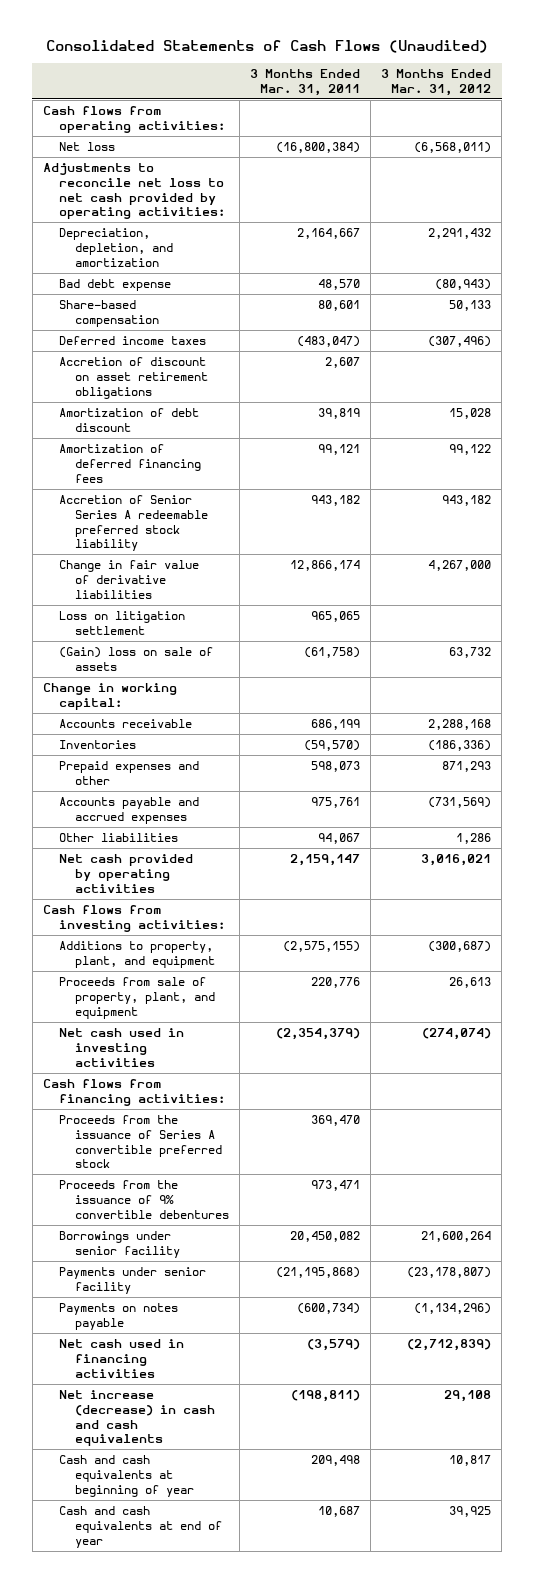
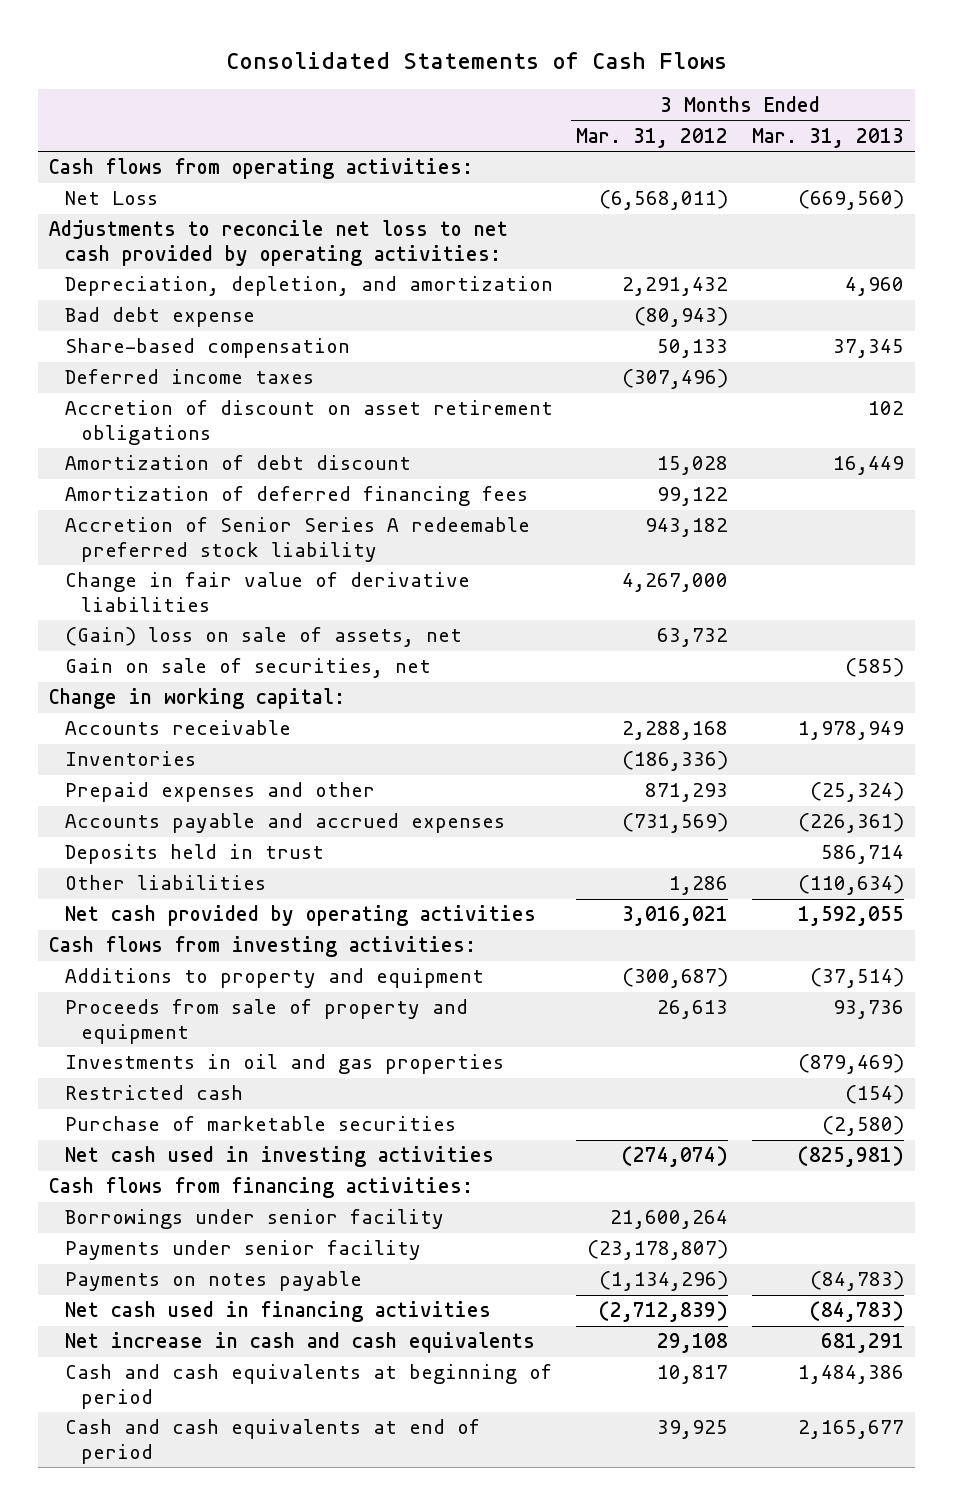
[46,39,489,53] Consolidated Statements of Cash Flows (Unaudited) -> [225,52,727,70] Consolidated Statements of Cash Flows
[250,69,361,96] 3 Months Ended Mar. 31, 2011 -> none
none -> [751,127,904,148] Mar. 31, 2013
[58,142,115,152] Net loss -> [65,191,159,206] Net Loss
[58,611,185,635] Loss on litigation settlement -> none
[58,647,213,671] (Gain) loss on sale of assets -> [65,627,463,648] (Gain) loss on sale of assets, net
none -> [65,658,432,679] Gain on sale of securities, net
none -> [65,844,325,865] Deposits held in trust
[58,941,216,968] Additions to property, plant, and equipment -> [65,968,485,989] Additions to property and equipment
[58,977,216,1019] Proceeds from sale of property, plant, and equipment -> [65,999,469,1044] Proceeds from sale of property and equipment
none -> [65,1054,505,1075] Investments in oil and gas properties
none -> [65,1085,244,1101] Restricted cash
none -> [65,1116,457,1132] Purchase of marketable securities
[58,1115,223,1169] Proceeds from the issuance of Series A convertible preferred stock -> none
[58,1180,230,1219] Proceeds from the issuance of 9% convertible debentures -> none
[58,1390,216,1447] Net increase (decrease) in cash and cash equivalents -> [65,1332,536,1354] Net increase in cash and cash equivalents
[58,1455,195,1497] Cash and cash equivalents at beginning of year -> [65,1364,553,1409] Cash and cash equivalents at beginning of period
[58,1506,223,1548] Cash and cash equivalents at end of year -> [65,1419,481,1464] Cash and cash equivalents at end of period

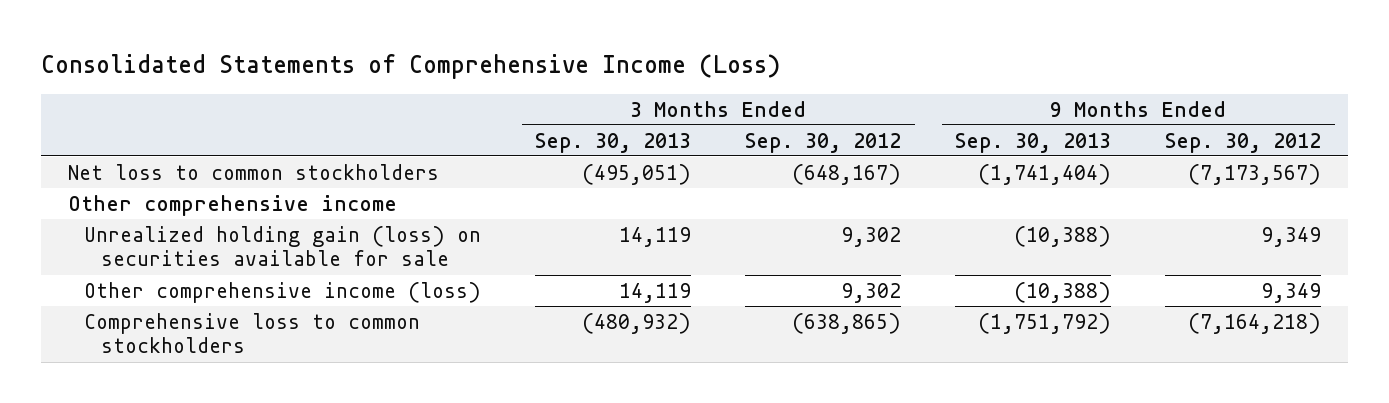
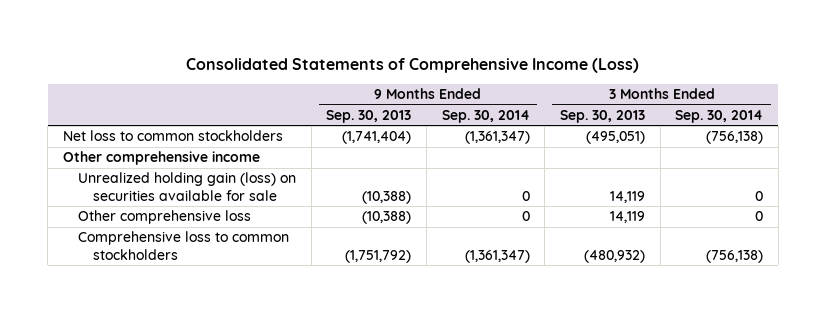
[745,132,902,153] Sep. 30, 2012 -> none
[1165,132,1322,153] Sep. 30, 2012 -> none
none -> [441,109,530,123] Sep. 30, 2014
none -> [675,109,764,123] Sep. 30, 2014
[84,281,482,303] Other comprehensive income (loss) -> [77,210,251,225] Other comprehensive loss

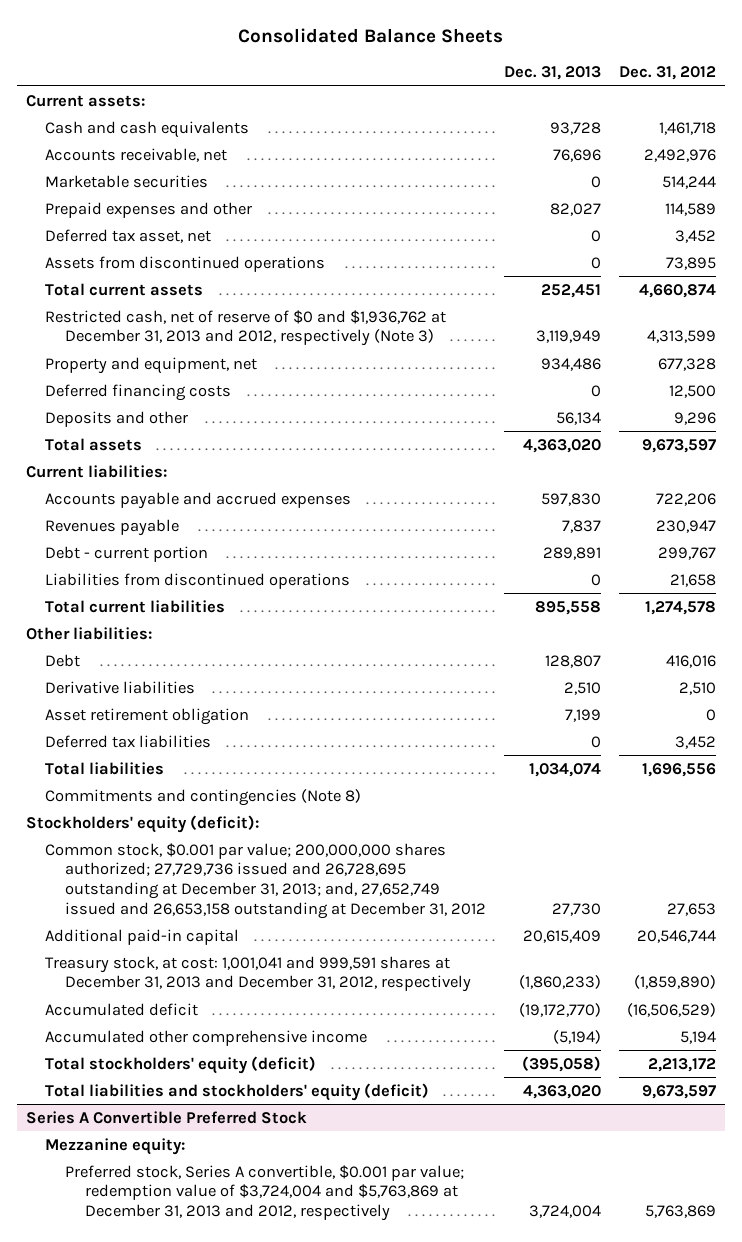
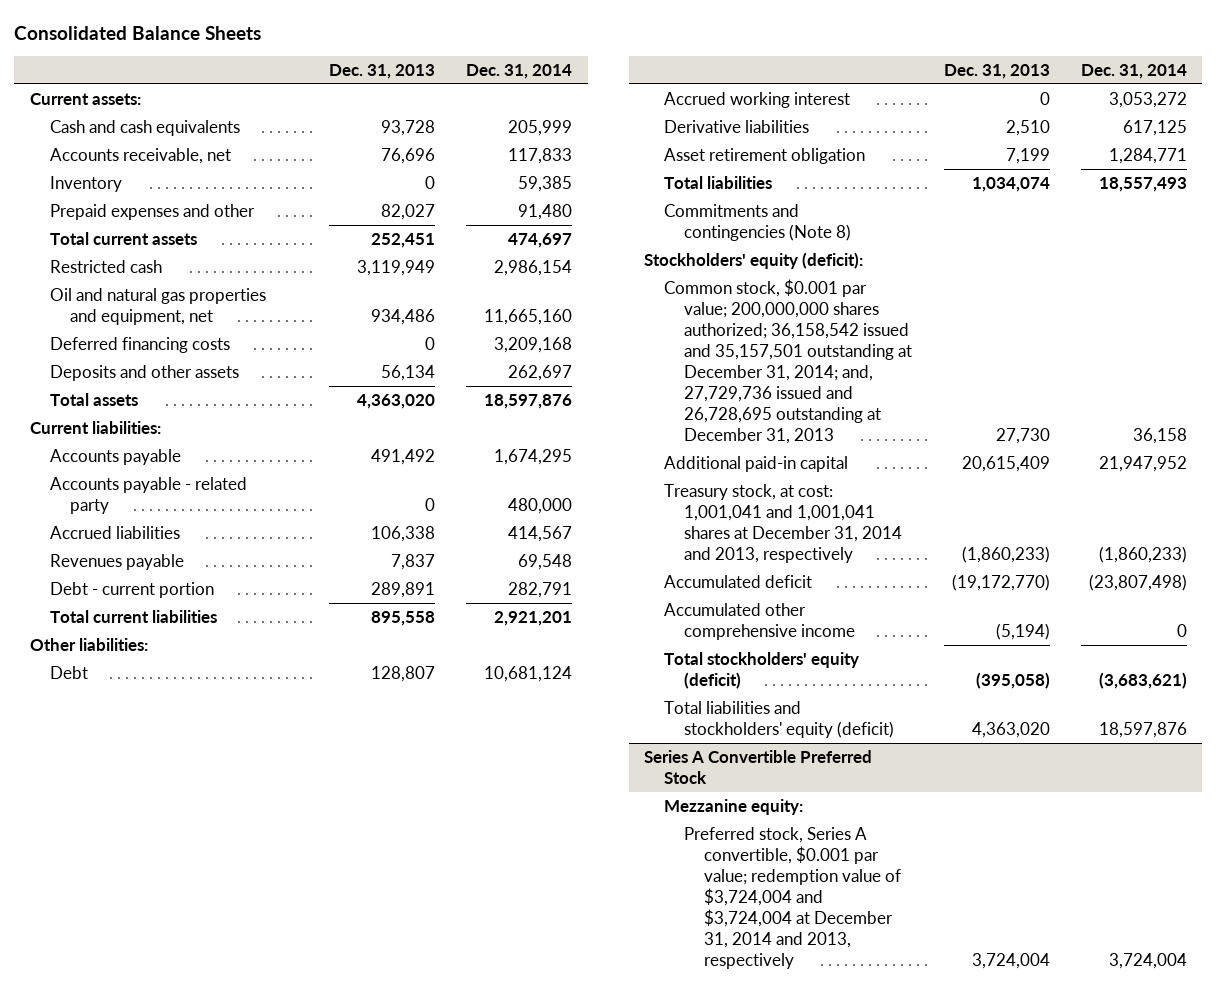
[619,66,717,81] Dec. 31, 2012 -> none
none -> [465,64,572,80] Dec. 31, 2014
[45,174,209,188] Marketable securities -> [49,175,122,192] Inventory
[45,228,212,243] Deferred tax asset, net -> none
[45,255,326,272] Assets from discontinued operations -> none
[45,309,447,347] Restricted cash, net of reserve of $0 and $1,936,762 at December 31, 2013 and 2012, respectively (Note 3) -> [49,259,162,273] Restricted cash
[45,356,258,374] Property and equipment, net -> [49,287,266,325] Oil and natural gas properties and equipment, net
[45,410,189,427] Deposits and other -> [49,364,239,381] Deposits and other assets
[45,491,352,509] Accounts payable and accrued expenses -> [49,448,181,465] Accounts payable
[541,492,602,506] 597,830 -> [370,448,435,465] 491,492
none -> [49,476,247,514] Accounts payable - related party
none -> [49,525,180,539] Accrued liabilities
[45,572,351,589] Liabilities from discontinued operations -> none
none -> [664,91,851,108] Accrued working interest
[45,734,212,748] Deferred tax liabilities -> none
[45,842,487,919] Common stock, $0.001 par value; 200,000,000 shares authorized; 27,729,736 issued and 26,728,695 outstanding at December 31, 2013; and, 27,652,749 issued and 26,653,158 outstanding at December 31, 2012 -> [664,278,913,444] Common stock, $0.001 par value; 200,000,000 shares authorized; 36,158,542 issued and 35,157,501 outstanding at December 31, 2014; and, 27,729,736 issued and 26,728,695 outstanding at December 31, 2013
[45,955,472,993] Treasury stock, at cost: 1,001,041 and 999,591 shares at December 31, 2013 and December 31, 2012, respectively -> [664,483,903,563] Treasury stock, at cost: 1,001,041 and 1,001,041 shares at December 31, 2014 and 2013, respectively
[65,1164,465,1222] Preferred stock, Series A convertible, $0.001 par value; redemption value of $3,724,004 and $5,763,869 at December 31, 2013 and 2012, respectively -> [684,826,902,969] Preferred stock, Series A convertible, $0.001 par value; redemption value of $3,724,004 and $3,724,004 at December 31, 2014 and 2013, respectively

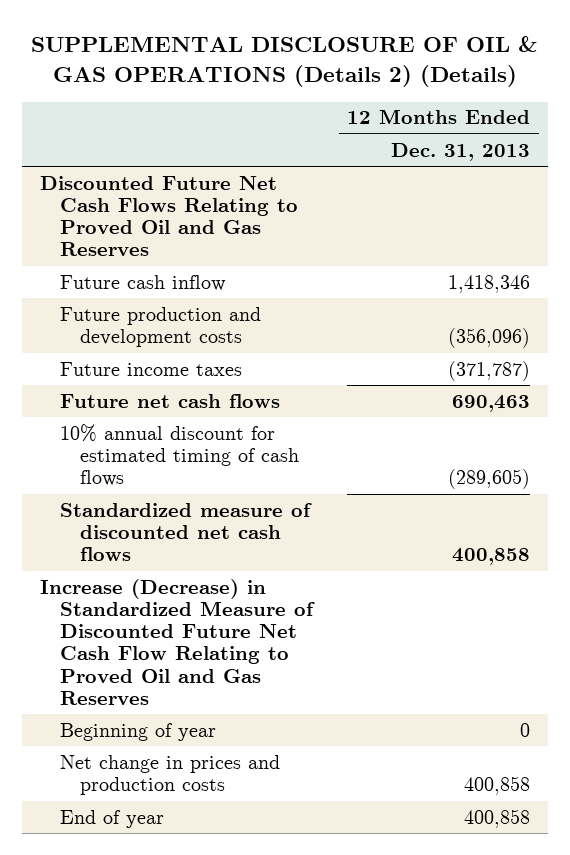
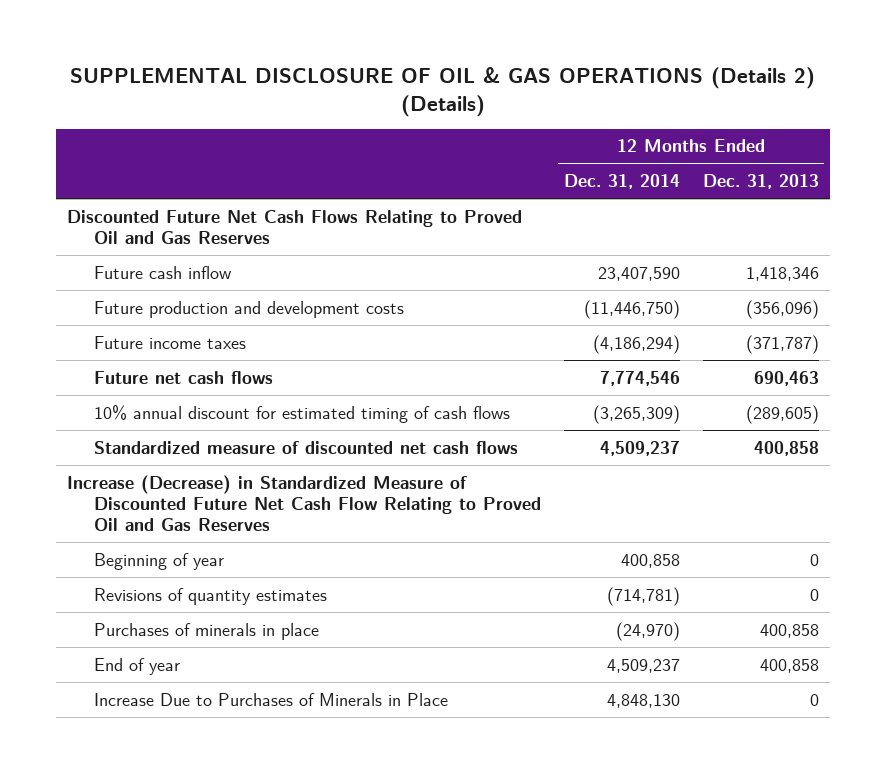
none -> [563,174,680,190] Dec. 31, 2014
none -> [93,587,327,605] Revisions of quantity estimates
[59,754,280,796] Net change in prices and production costs -> [93,622,319,640] Purchases of minerals in place
none -> [93,692,448,706] Increase Due to Purchases of Minerals in Place

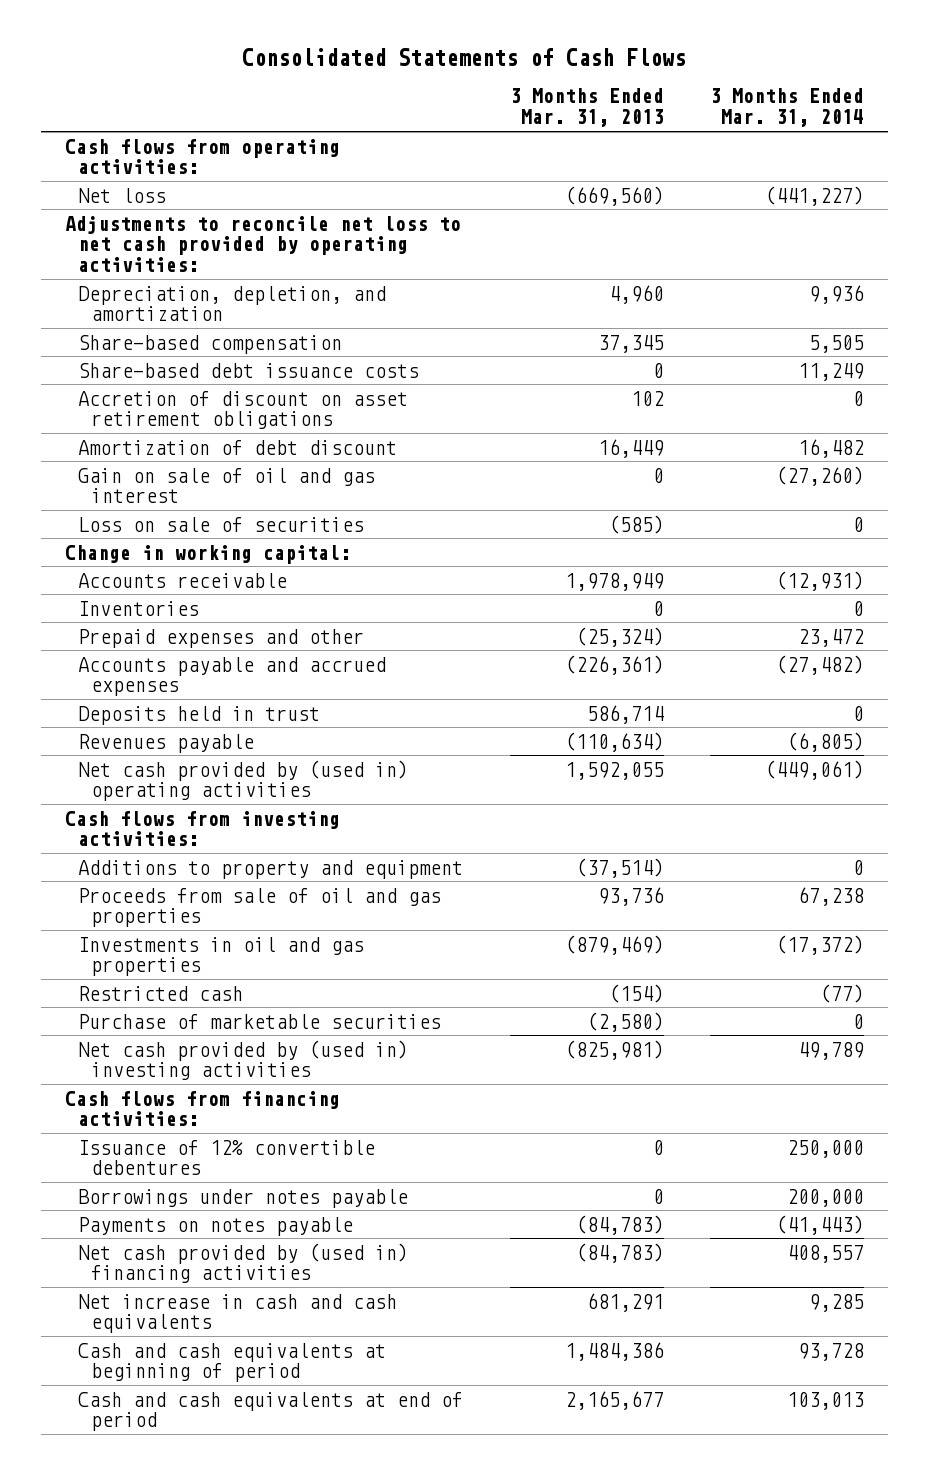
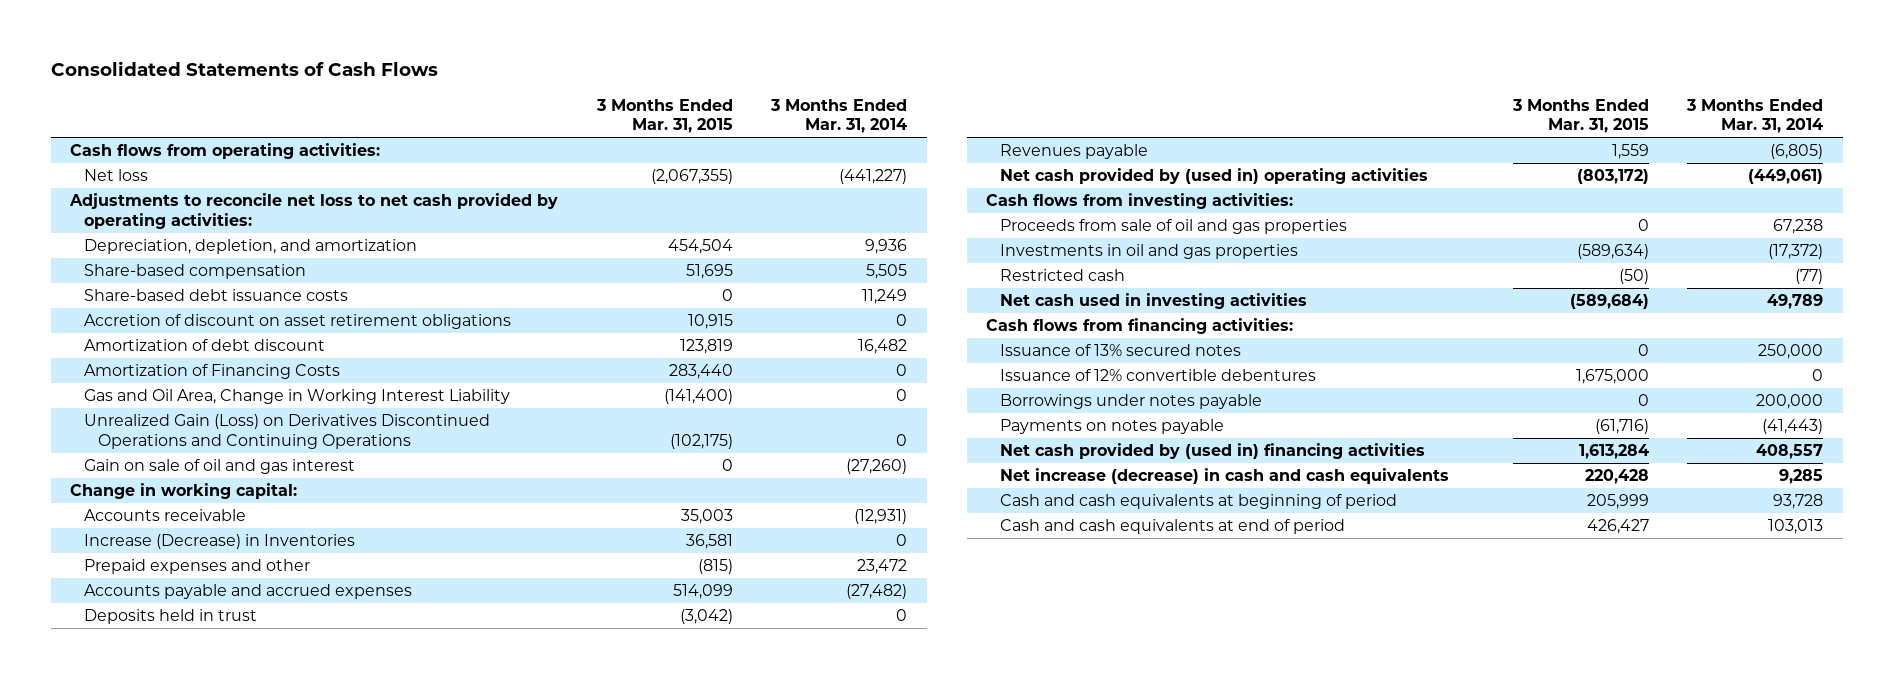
[509,88,664,128] 3 Months Ended Mar. 31, 2013 -> none
none -> [595,98,733,134] 3 Months Ended Mar. 31, 2015
none -> [84,364,341,380] Amortization of Financing Costs
none -> [84,389,511,405] Gas and Oil Area, Change in Working Interest Liability
none -> [84,414,491,449] Unrealized Gain (Loss) on Derivatives Discontinued Operations and Continuing Operations
[77,516,364,532] Loss on sale of securities -> none
[77,600,199,616] Inventories -> [84,534,356,550] Increase (Decrease) in Inventories
[77,859,463,879] Additions to property and equipment -> none
[77,1013,441,1029] Purchase of marketable securities -> none
[77,1039,408,1081] Net cash provided by (used in) investing activities -> [1000,293,1308,310] Net cash used in investing activities
none -> [1000,344,1242,357] Issuance of 13% secured notes
[787,1139,865,1158] 250,000 -> [1812,369,1824,382] 0
[77,1293,397,1334] Net increase in cash and cash equivalents -> [1000,468,1450,485] Net increase (decrease) in cash and cash equivalents

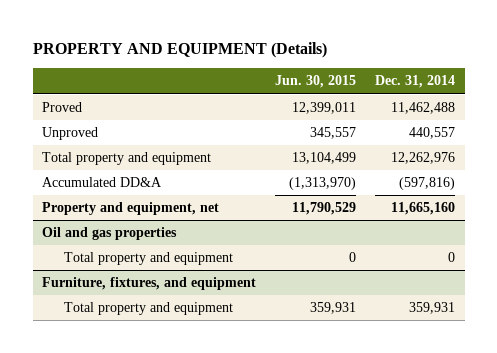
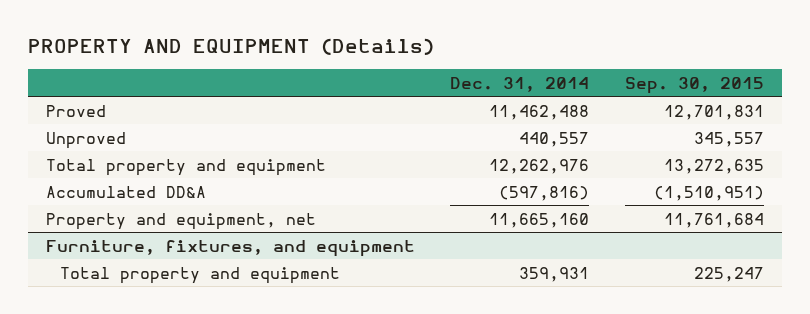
[275,75,357,89] Jun. 30, 2015 -> none
none -> [625,76,765,94] Sep. 30, 2015
[42,227,178,241] Oil and gas properties -> none
[64,252,234,266] Total property and equipment -> none

